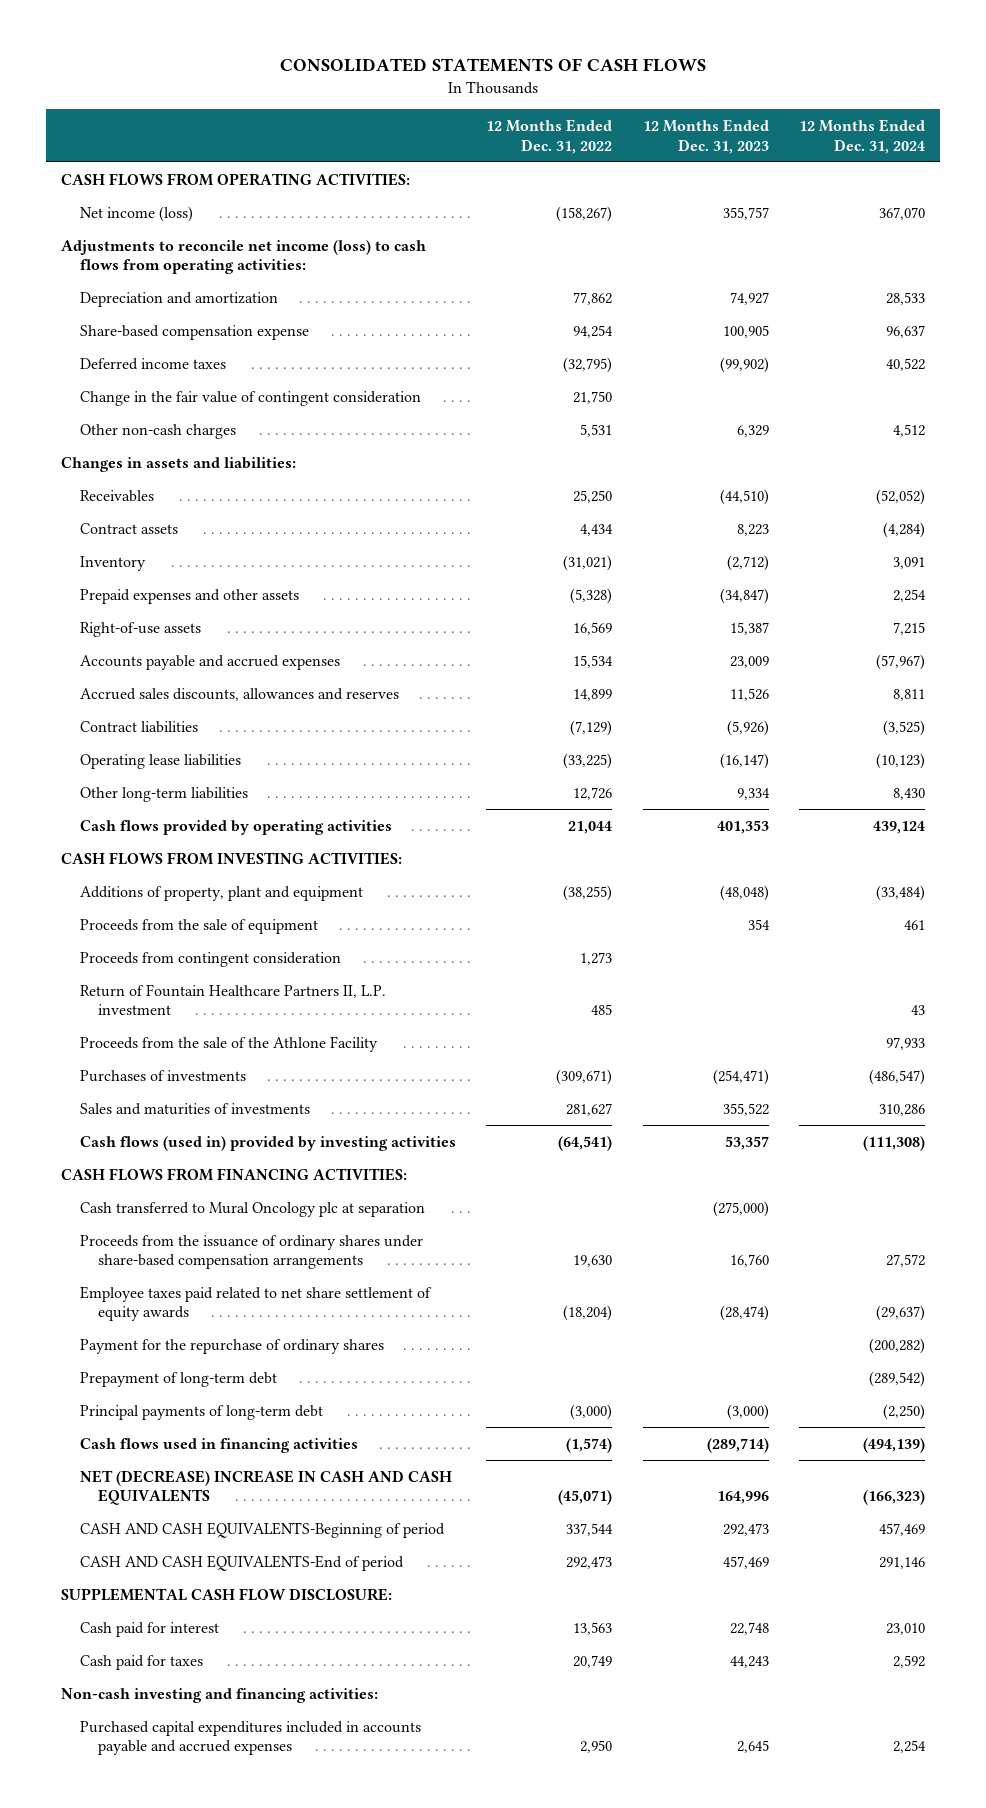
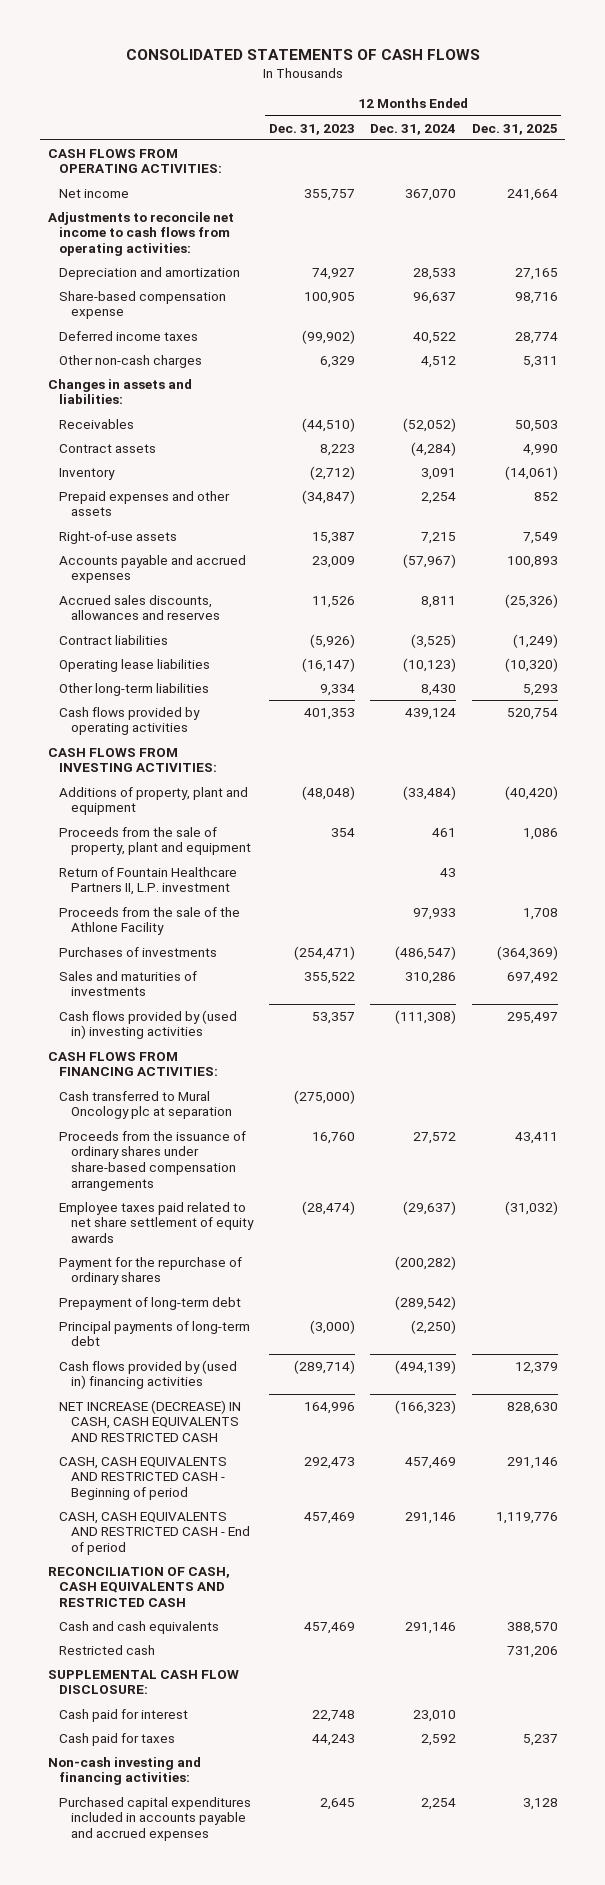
[486,118,613,154] 12 Months Ended Dec. 31, 2022 -> none
none -> [471,123,558,135] Dec. 31, 2025
[79,205,193,222] Net income (loss) -> [59,188,130,198] Net income
[61,239,427,275] Adjustments to reconcile net income (loss) to cash flows from operating activities: -> [47,211,234,257] Adjustments to reconcile net income to cash flows from operating activities:
[79,390,421,406] Change in the fair value of contingent consideration -> none
[79,951,341,967] Proceeds from contingent consideration -> none
[79,918,318,934] Proceeds from the sale of equipment -> [59,826,252,856] Proceeds from the sale of property, plant and equipment
[79,1135,456,1151] Cash flows (used in) provided by investing activities -> [59,1009,238,1040] Cash flows provided by (used in) investing activities
[79,1437,358,1453] Cash flows used in financing activities -> [59,1359,238,1390] Cash flows provided by (used in) financing activities
[79,1469,452,1506] NET (DECREASE) INCREASE IN CASH AND CASH EQUIVALENTS -> [59,1399,242,1443] NET INCREASE (DECREASE) IN CASH, CASH EQUIVALENTS AND RESTRICTED CASH
[79,1521,445,1538] CASH AND CASH EQUIVALENTS-Beginning of period -> [59,1456,228,1501] CASH, CASH EQUIVALENTS AND RESTRICTED CASH - Beginning of period
[79,1554,404,1571] CASH AND CASH EQUIVALENTS-End of period -> [59,1511,251,1556] CASH, CASH EQUIVALENTS AND RESTRICTED CASH - End of period
none -> [47,1566,230,1608] RECONCILIATION OF CASH, CASH EQUIVALENTS AND RESTRICTED CASH
none -> [59,1620,220,1634] Cash and cash equivalents
none -> [59,1644,156,1655] Restricted cash

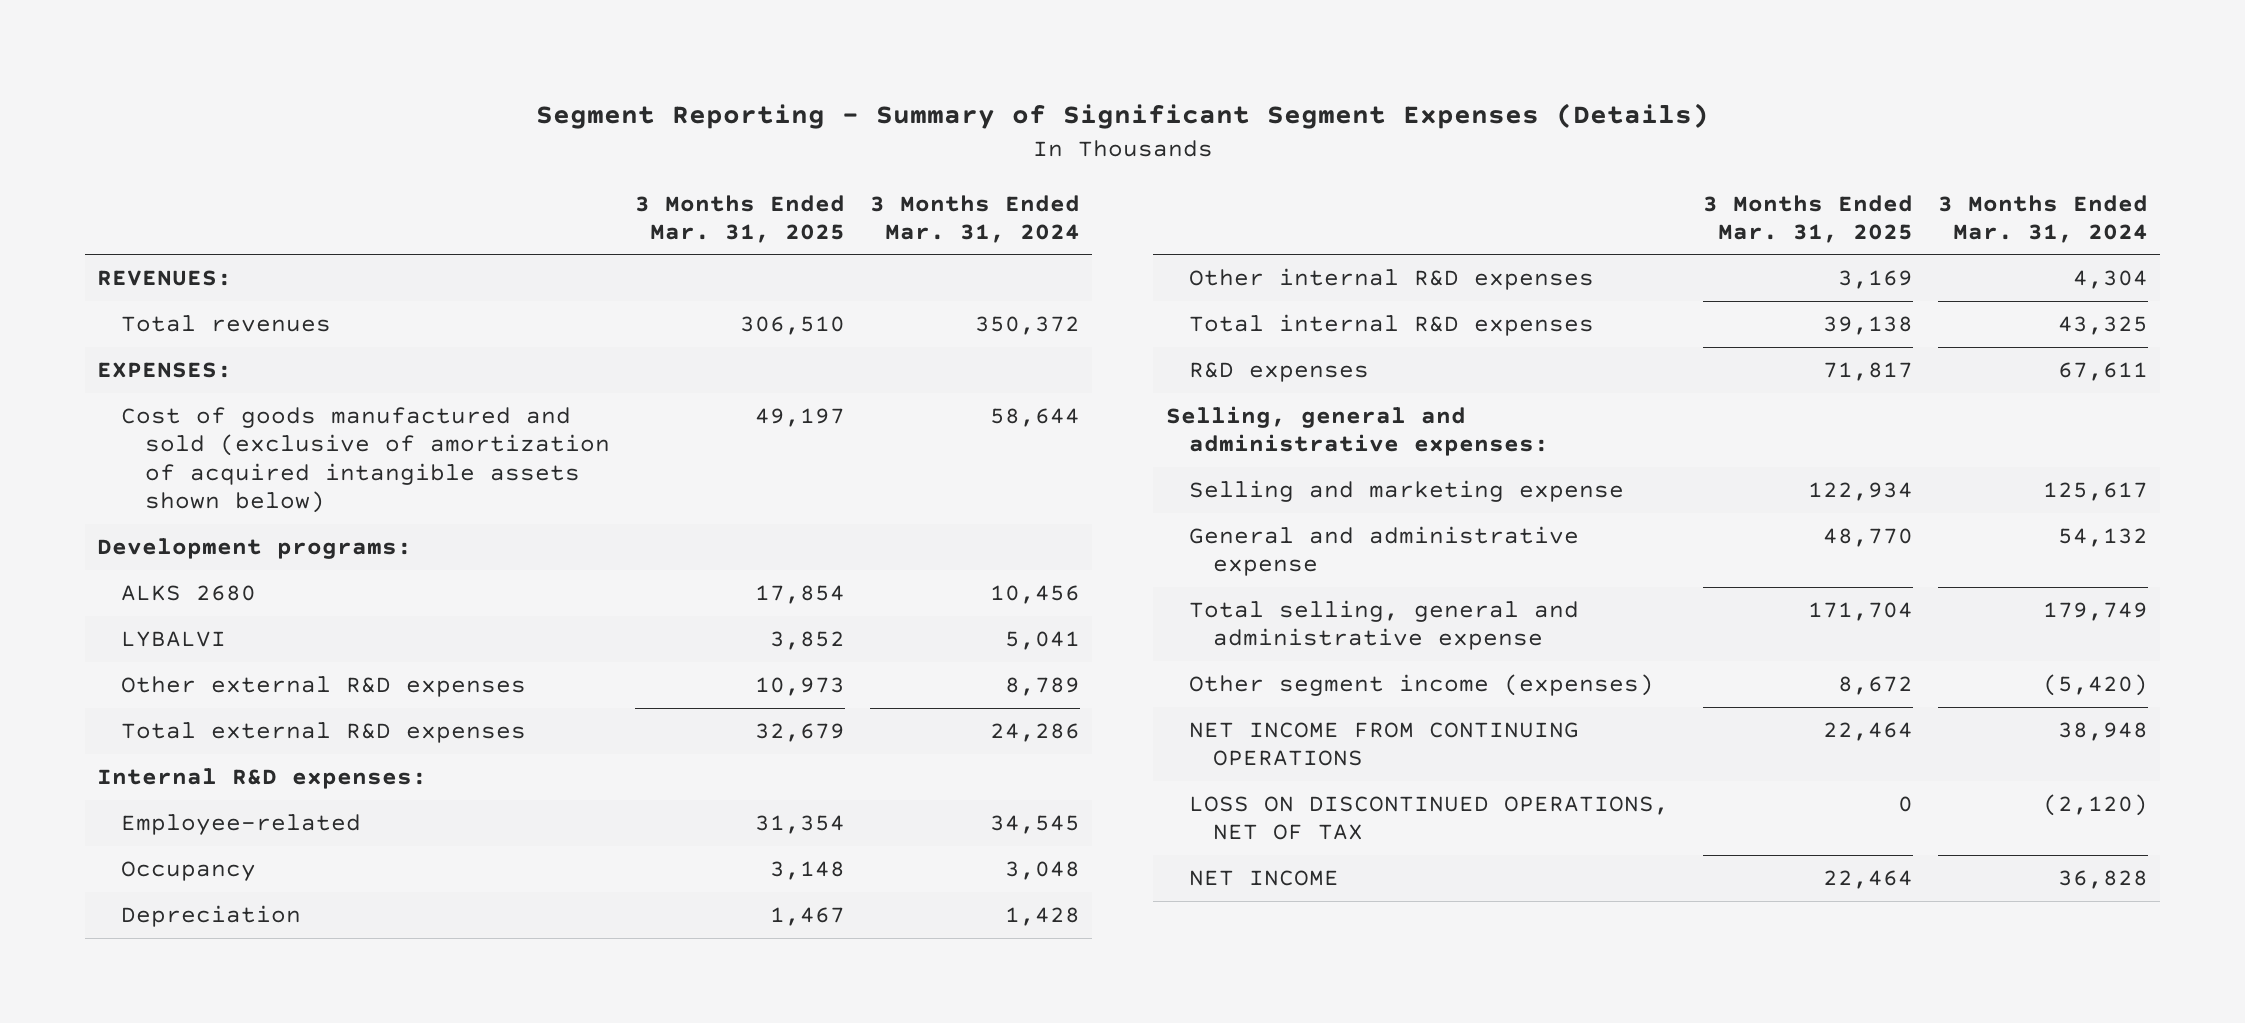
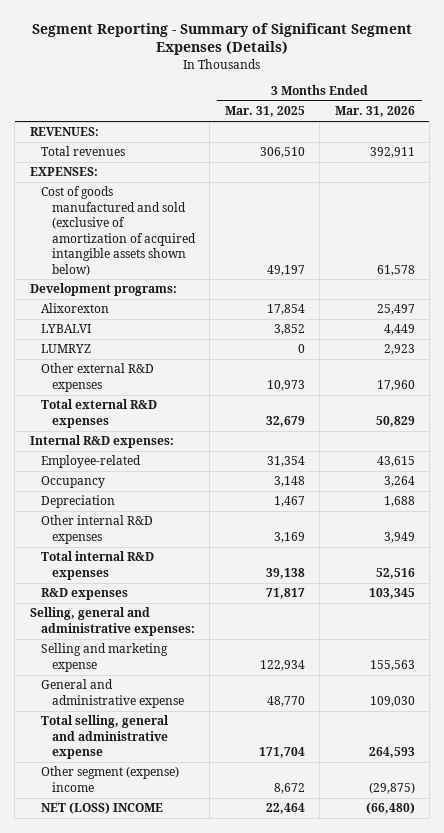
[869,194,1080,243] 3 Months Ended Mar. 31, 2024 -> none
none -> [334,106,415,118] Mar. 31, 2026
[121,584,257,601] ALKS 2680 -> [40,303,109,314] Alixorexton
none -> [40,344,91,354] LUMRYZ
[1189,721,1580,767] NET INCOME FROM CONTINUING OPERATIONS -> none
[1189,795,1670,841] LOSS ON DISCONTINUED OPERATIONS, NET OF TAX -> none
[1189,673,1655,696] Other segment income (expenses) -> [40,766,179,792] Other segment (expense) income
[1189,869,1340,886] NET INCOME -> [40,802,163,815] NET (LOSS) INCOME

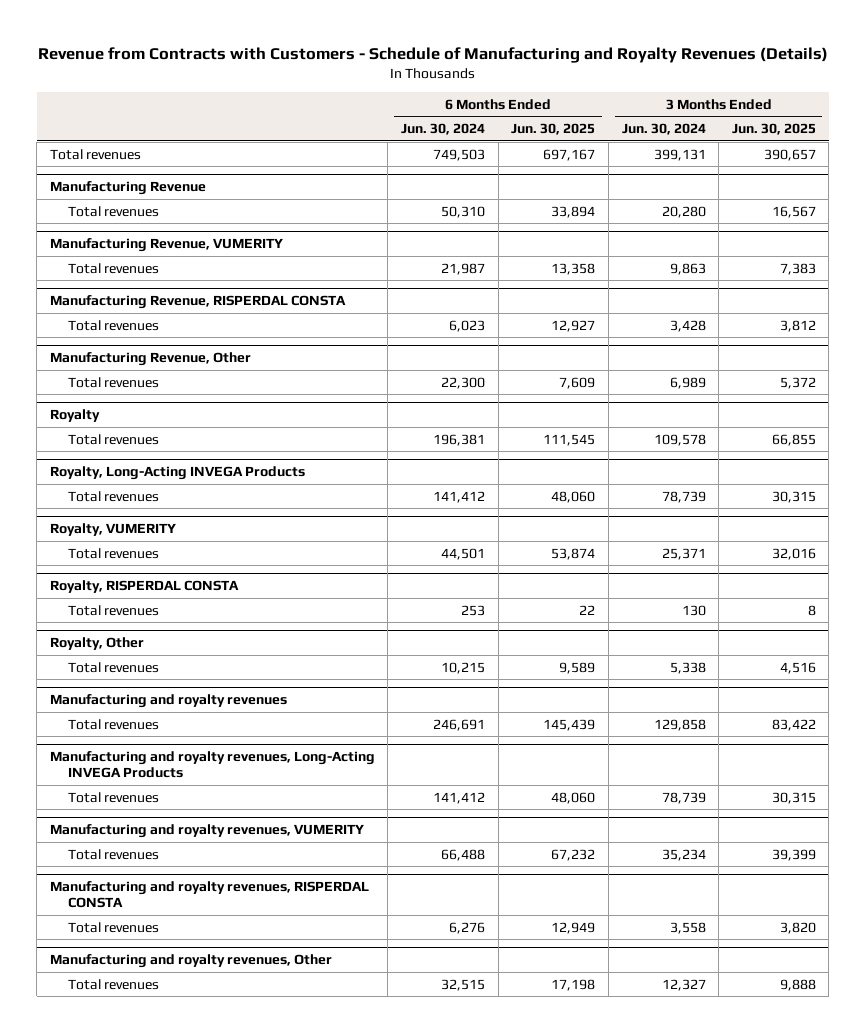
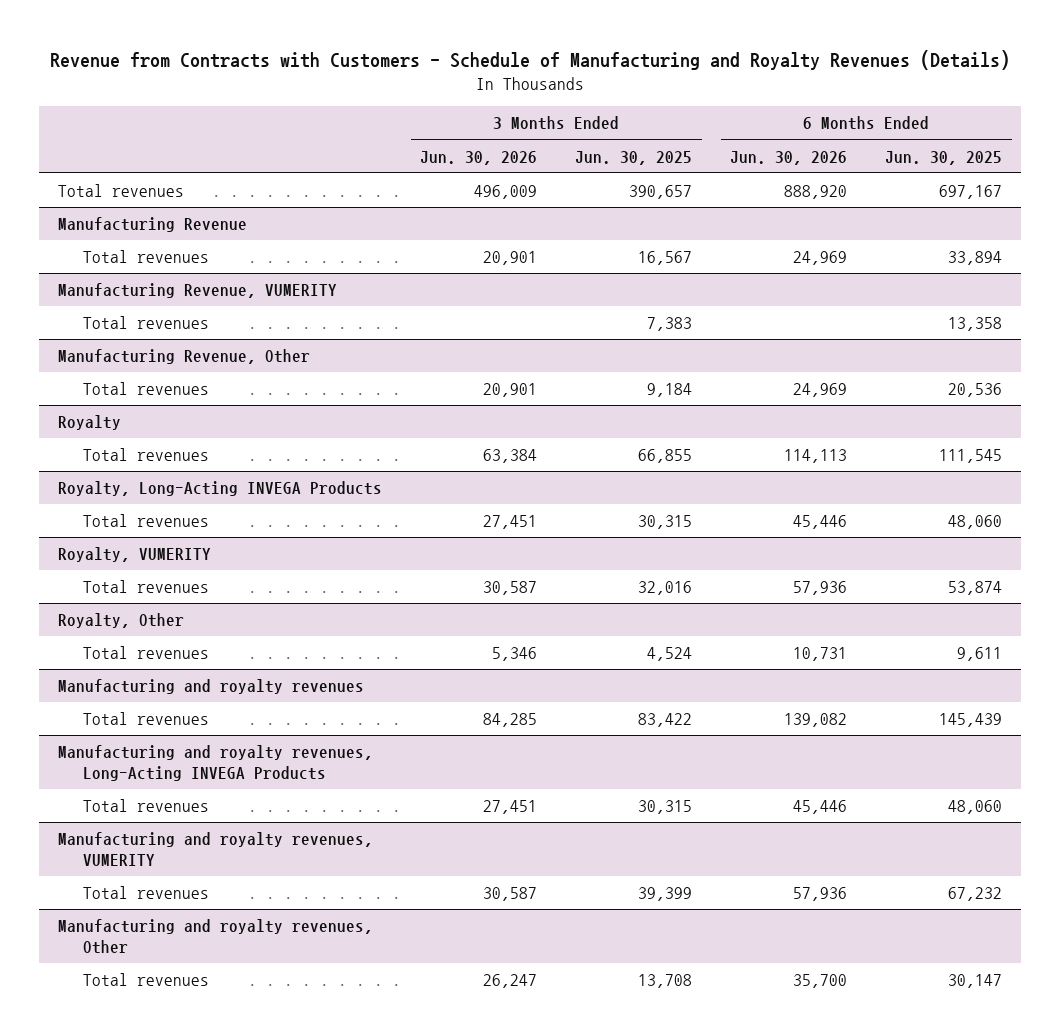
[401,123,486,136] Jun. 30, 2024 -> none
[621,123,706,136] Jun. 30, 2024 -> none
none -> [420,150,538,165] Jun. 30, 2026
none -> [730,150,848,165] Jun. 30, 2026
[49,294,346,309] Manufacturing Revenue, RISPERDAL CONSTA -> none
[68,319,160,331] Total revenues -> none
[559,376,596,389] 7,609 -> [948,383,1003,398] 20,536
[779,376,816,389] 5,372 -> [647,383,693,398] 9,184
[49,579,239,593] Royalty, RISPERDAL CONSTA -> none
[68,604,160,616] Total revenues -> none
[559,661,596,674] 9,589 -> [957,647,1003,662] 9,611
[779,661,816,674] 4,516 -> [647,647,693,662] 4,524
[49,880,369,909] Manufacturing and royalty revenues, RISPERDAL CONSTA -> none
[68,921,160,933] Total revenues -> none
[551,978,596,991] 17,198 -> [948,974,1003,989] 30,147
[779,978,816,991] 9,888 -> [638,974,693,989] 13,708

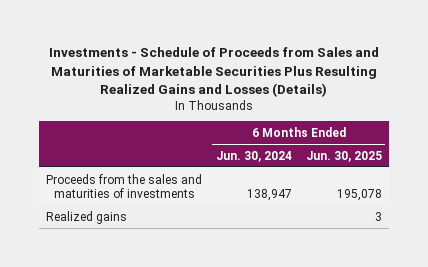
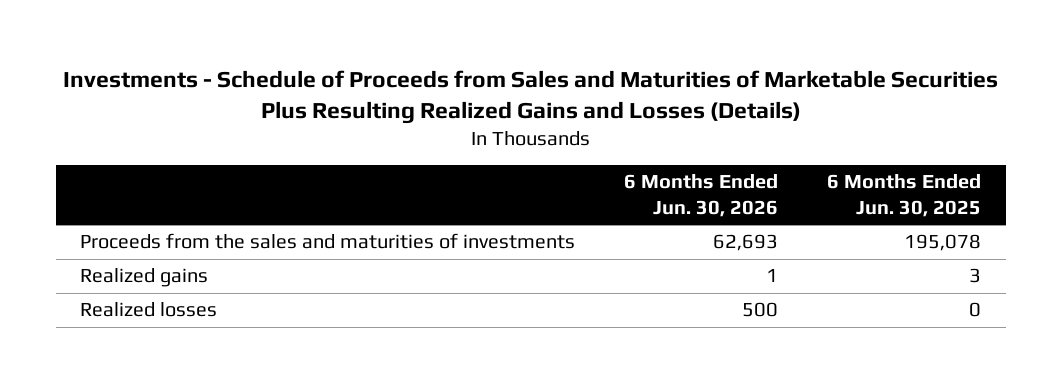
[215,150,292,162] Jun. 30, 2024 -> none
none -> [624,173,779,217] 6 Months Ended Jun. 30, 2026
none -> [80,302,218,318] Realized losses

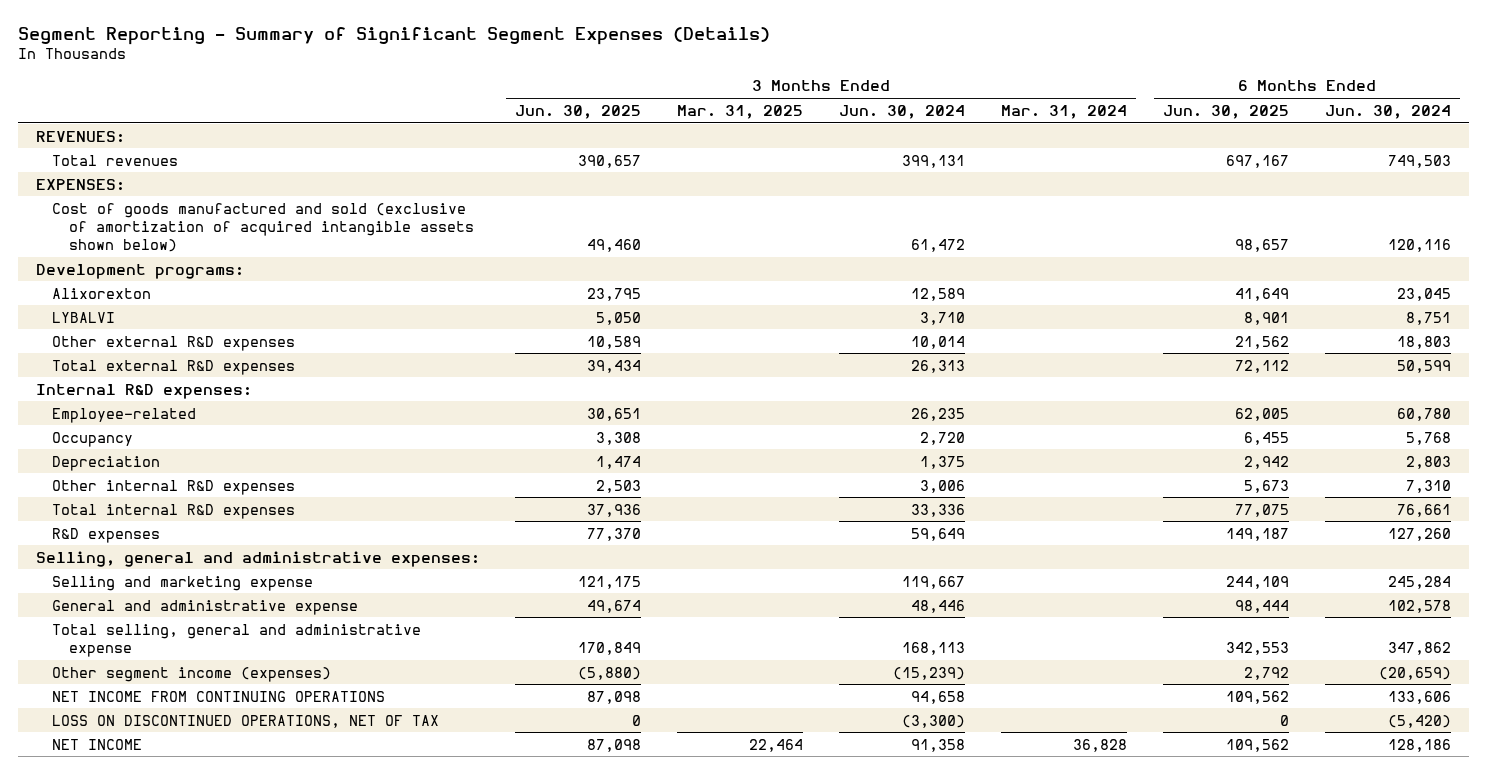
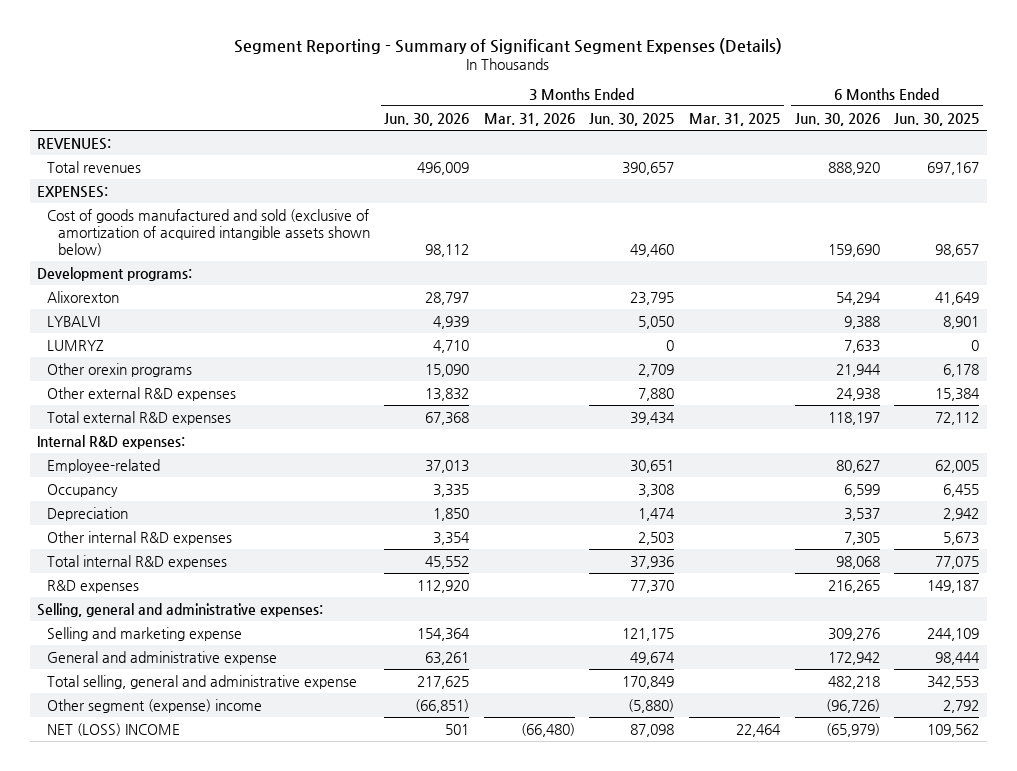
[839,104,966,119] Jun. 30, 2024 -> none
[1001,104,1128,119] Mar. 31, 2024 -> none
[1324,104,1451,119] Jun. 30, 2024 -> none
none -> [384,112,470,126] Jun. 30, 2026
none -> [483,112,575,126] Mar. 31, 2026
none -> [794,112,880,126] Jun. 30, 2026
none -> [47,339,105,351] LUMRYZ
none -> [47,362,193,377] Other orexin programs
[587,335,642,349] 10,589 -> [638,387,675,401] 7,880
[1235,335,1290,349] 21,562 -> [935,387,981,401] 15,384
[52,690,386,702] NET INCOME FROM CONTINUING OPERATIONS -> none
[52,714,440,728] LOSS ON DISCONTINUED OPERATIONS, NET OF TAX -> none
[52,666,332,682] Other segment income (expenses) -> [47,698,263,713] Other segment (expense) income
[52,738,143,750] NET INCOME -> [47,722,181,736] NET (LOSS) INCOME

